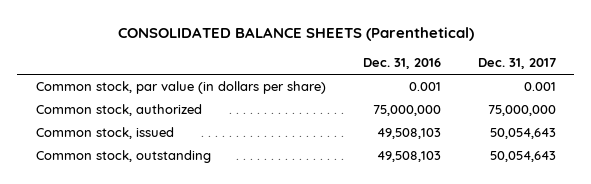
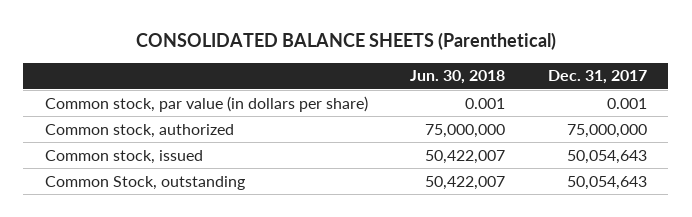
[362,58,441,70] Dec. 31, 2016 -> none
none -> [410,70,506,85] Jun. 30, 2018
[35,150,211,164] Common stock, outstanding -> [44,175,245,190] Common Stock, outstanding

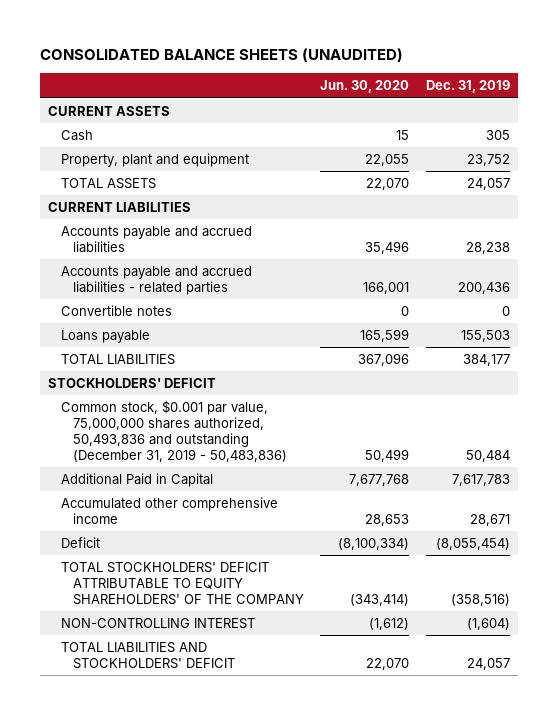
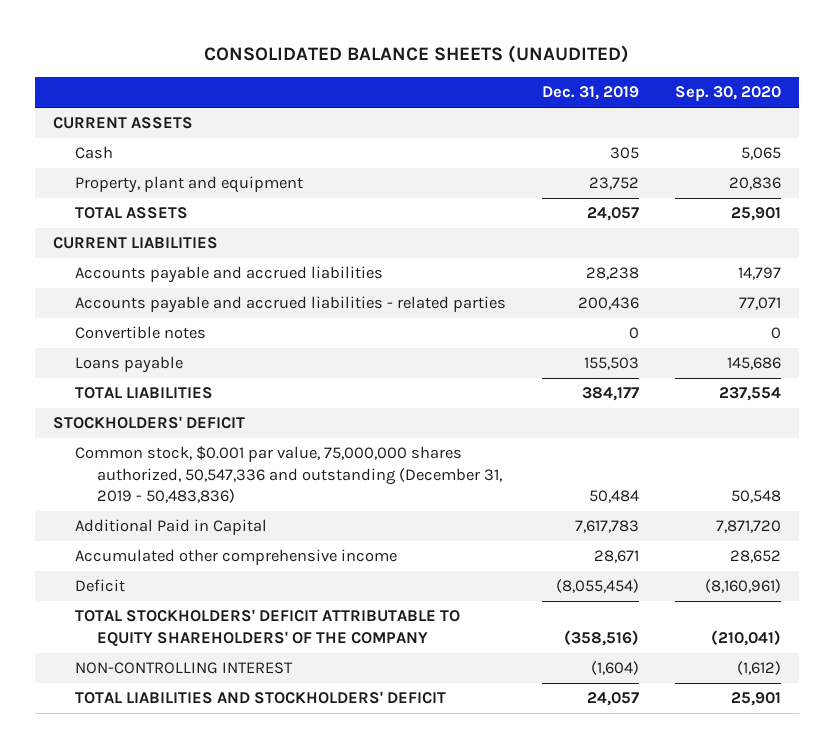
[320,80,410,94] Jun. 30, 2020 -> none
none -> [674,86,781,102] Sep. 30, 2020
[60,399,288,463] Common stock, $0.001 par value, 75,000,000 shares authorized, 50,493,836 and outstanding (December 31, 2019 - 50,483,836) -> [74,446,503,503] Common stock, $0.001 par value, 75,000,000 shares authorized, 50,547,336 and outstanding (December 31, 2019 - 50,483,836)

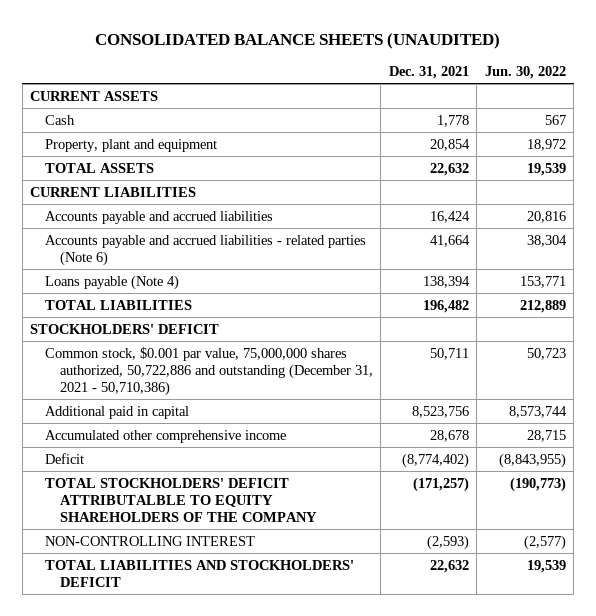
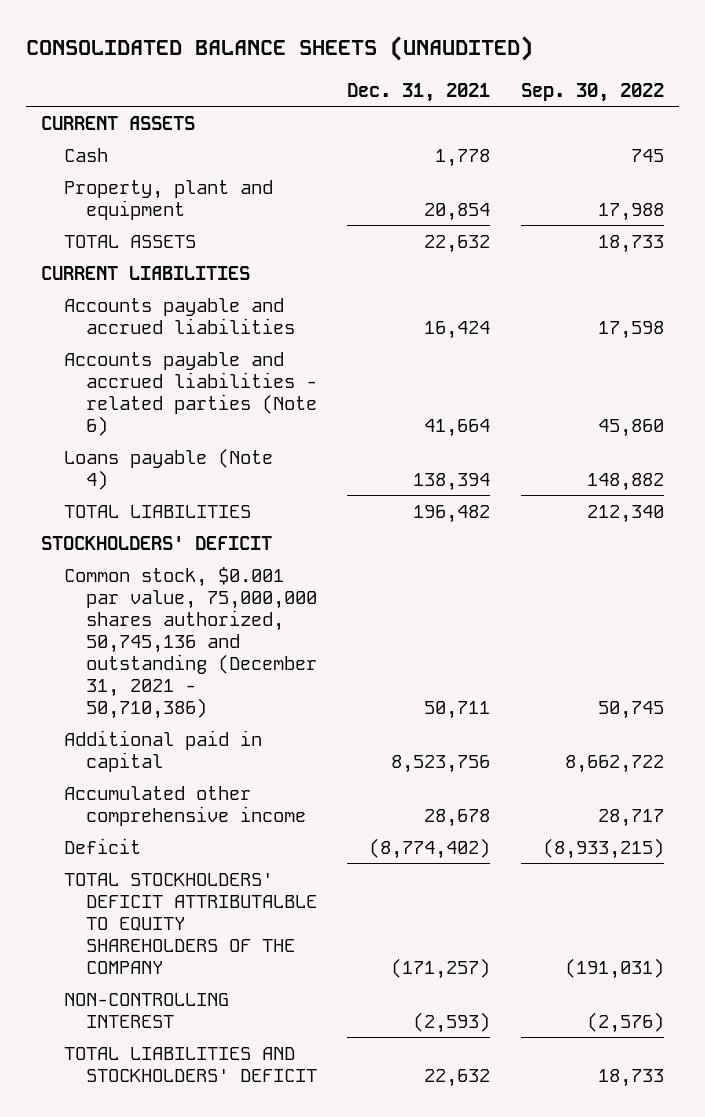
[484,66,566,80] Jun. 30, 2022 -> none
none -> [520,82,664,102] Sep. 30, 2022
[44,346,373,396] Common stock, $0.001 par value, 75,000,000 shares authorized, 50,722,886 and outstanding (December 31, 2021 - 50,710,386) -> [63,566,317,719] Common stock, $0.001 par value, 75,000,000 shares authorized, 50,745,136 and outstanding (December 31, 2021 - 50,710,386)

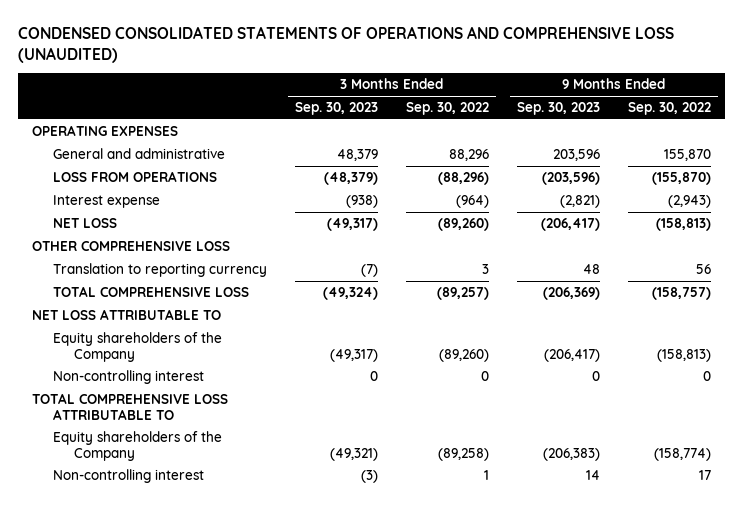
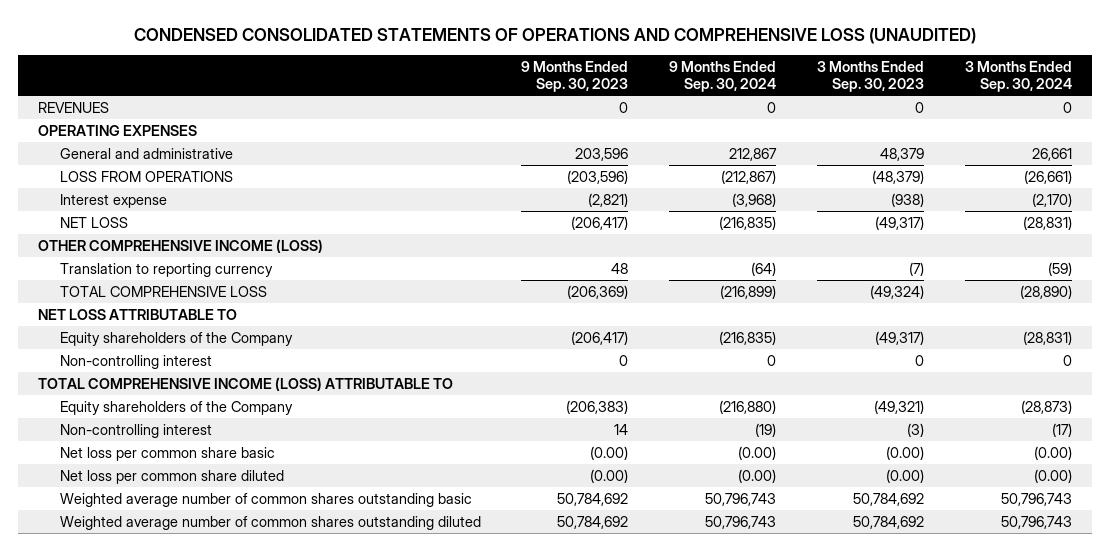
[406,102,490,116] Sep. 30, 2022 -> none
[627,102,711,116] Sep. 30, 2022 -> none
none -> [669,60,777,93] 9 Months Ended Sep. 30, 2024
none -> [964,60,1072,93] 3 Months Ended Sep. 30, 2024
none -> [38,101,110,113] REVENUES
[32,241,231,252] OTHER COMPREHENSIVE LOSS -> [38,238,324,253] OTHER COMPREHENSIVE INCOME (LOSS)
[32,393,229,420] TOTAL COMPREHENSIVE LOSS ATTRIBUTABLE TO -> [38,376,454,391] TOTAL COMPREHENSIVE INCOME (LOSS) ATTRIBUTABLE TO
none -> [59,446,275,461] Net loss per common share basic
none -> [59,469,284,484] Net loss per common share diluted
none -> [59,492,472,507] Weighted average number of common shares outstanding basic
none -> [59,515,481,530] Weighted average number of common shares outstanding diluted

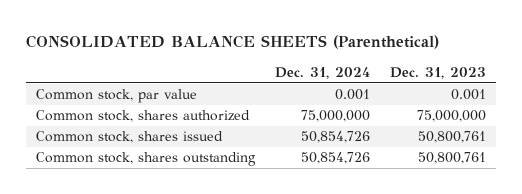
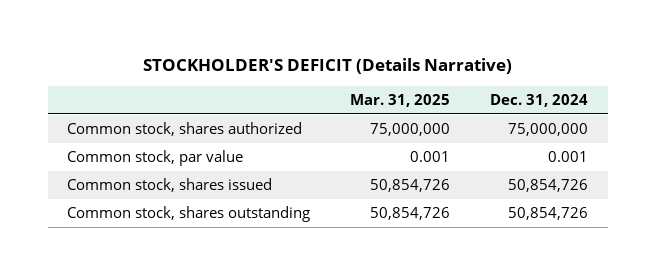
[26,35,440,50] CONSOLIDATED BALANCE SHEETS (Parenthetical) -> [142,57,512,74] STOCKHOLDER'S DEFICIT (Details Narrative)
[389,66,486,79] Dec. 31, 2023 -> none
none -> [350,93,451,107] Mar. 31, 2025
[36,89,198,104] Common stock, par value -> [67,150,244,167] Common stock, par value

